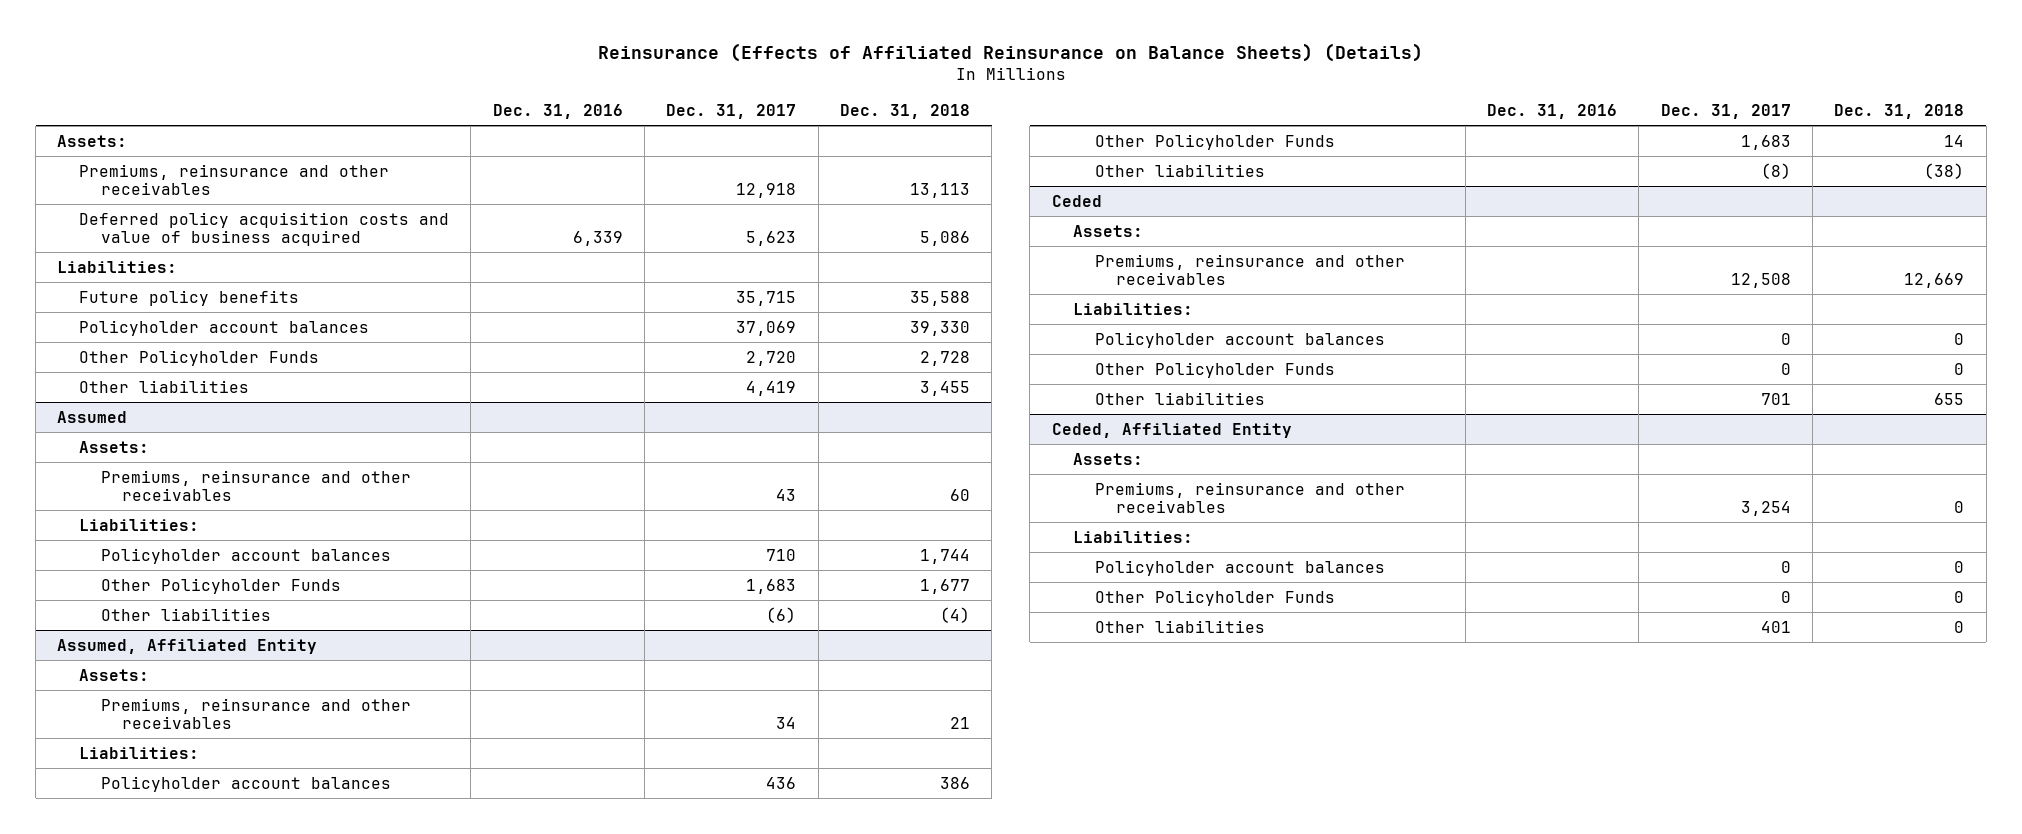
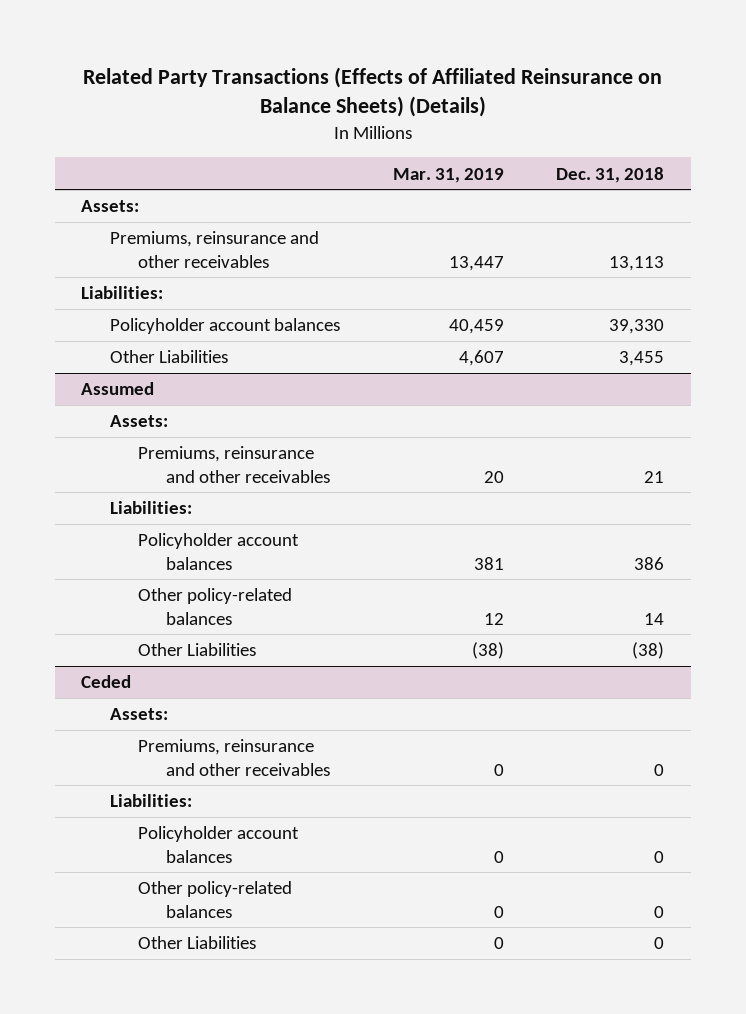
[597,43,1423,63] Reinsurance (Effects of Affiliated Reinsurance on Balance Sheets) (Details) -> [82,66,662,118] Related Party Transactions (Effects of Affiliated Reinsurance on Balance Sheets) (Details)
[492,103,623,119] Dec. 31, 2016 -> none
[666,103,797,119] Dec. 31, 2017 -> none
none -> [392,167,504,183] Mar. 31, 2019
[78,211,449,246] Deferred policy acquisition costs and value of business acquired -> none
[78,289,299,306] Future policy benefits -> none
[78,349,319,366] Other Policyholder Funds -> none
[78,379,249,393] Other liabilities -> [109,350,228,364] Other Liabilities
[100,469,411,501] Premiums, reinsurance and other receivables -> none
[78,518,199,531] Liabilities: -> none
[100,547,391,564] Policyholder account balances -> none
[100,577,341,594] Other Policyholder Funds -> none
[100,607,271,621] Other liabilities -> none
[57,638,318,654] Assumed, Affiliated Entity -> none
[78,668,149,681] Assets: -> none
[1094,133,1335,150] Other Policyholder Funds -> none
none -> [137,588,292,625] Other policy-related balances
[1094,163,1265,177] Other liabilities -> [137,643,256,657] Other Liabilities
[1094,253,1405,285] Premiums, reinsurance and other receivables -> none
[1073,302,1194,315] Liabilities: -> none
[1094,331,1385,348] Policyholder account balances -> none
[1094,361,1335,378] Other Policyholder Funds -> none
[1094,391,1265,405] Other liabilities -> none
[1051,422,1292,438] Ceded, Affiliated Entity -> none
[1073,452,1144,465] Assets: -> none
[1094,589,1335,606] Other Policyholder Funds -> none
none -> [137,881,292,918] Other policy-related balances
[1094,619,1265,633] Other liabilities -> [137,936,256,950] Other Liabilities

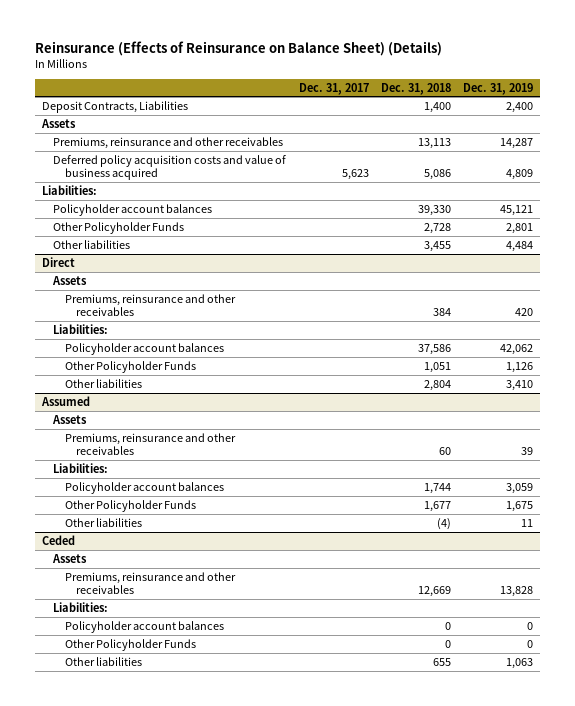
[82,66,662,118] Related Party Transactions (Effects of Affiliated Reinsurance on Balance Sheets) (Details) -> [35,40,443,56] Reinsurance (Effects of Reinsurance on Balance Sheet) (Details)
[392,167,504,183] Mar. 31, 2019 -> none
none -> [298,82,369,95] Dec. 31, 2017
none -> [463,82,534,95] Dec. 31, 2019
none -> [41,100,188,113] Deposit Contracts, Liabilities
[81,200,140,213] Assets: -> [40,118,76,128] Assets
none -> [53,154,287,180] Deferred policy acquisition costs and value of business acquired
none -> [53,221,185,234] Other Policyholder Funds
[109,350,228,364] Other Liabilities -> [53,239,131,249] Other liabilities
none -> [41,256,75,267] Direct
none -> [52,275,88,285] Assets
none -> [64,293,236,316] Premiums, reinsurance and other receivables
none -> [53,323,109,334] Liabilities:
none -> [64,342,224,355] Policyholder account balances
none -> [64,360,196,373] Other Policyholder Funds
none -> [64,378,142,388] Other liabilities
[109,415,168,428] Assets: -> [52,414,88,424] Assets
[644,470,665,483] 21 -> [438,446,451,455] 60
[137,588,292,625] Other policy-related balances -> none
[634,556,665,570] 386 -> [423,482,451,494] 1,744
none -> [64,499,196,512] Other Policyholder Funds
[137,643,256,657] Other Liabilities -> [64,517,142,527] Other liabilities
[632,642,665,660] (38) -> [436,517,451,530] (4)
[109,708,168,721] Assets: -> [52,553,88,563] Assets
[654,763,665,776] 0 -> [417,585,451,597] 12,669
[137,881,292,918] Other policy-related balances -> none
none -> [64,638,196,651] Other Policyholder Funds
[137,936,256,950] Other Liabilities -> [64,656,142,666] Other liabilities
[654,937,665,950] 0 -> [432,657,451,666] 655

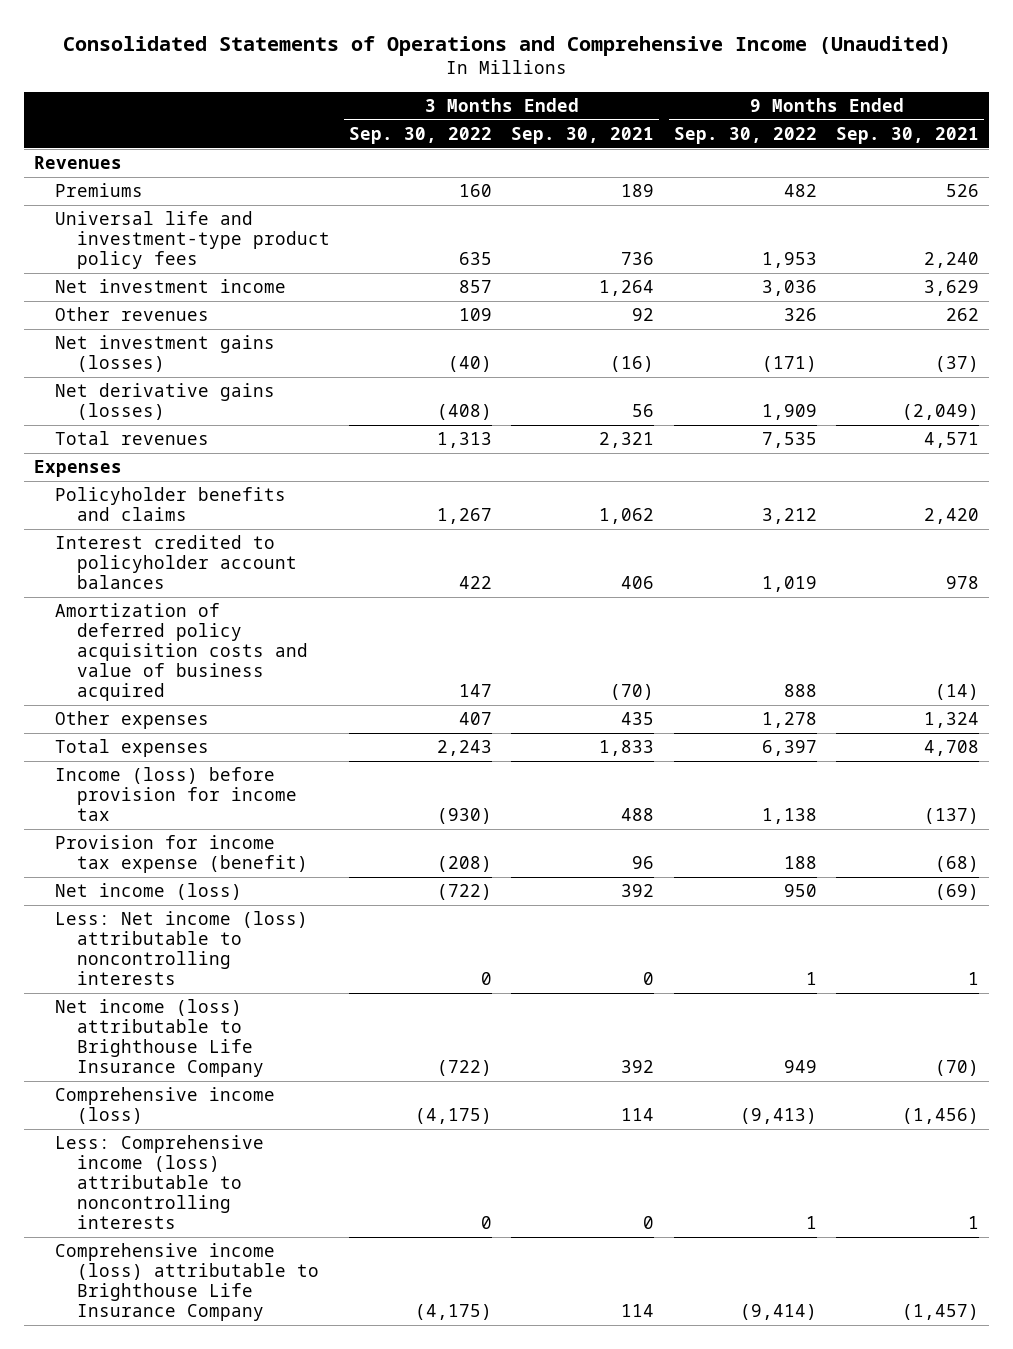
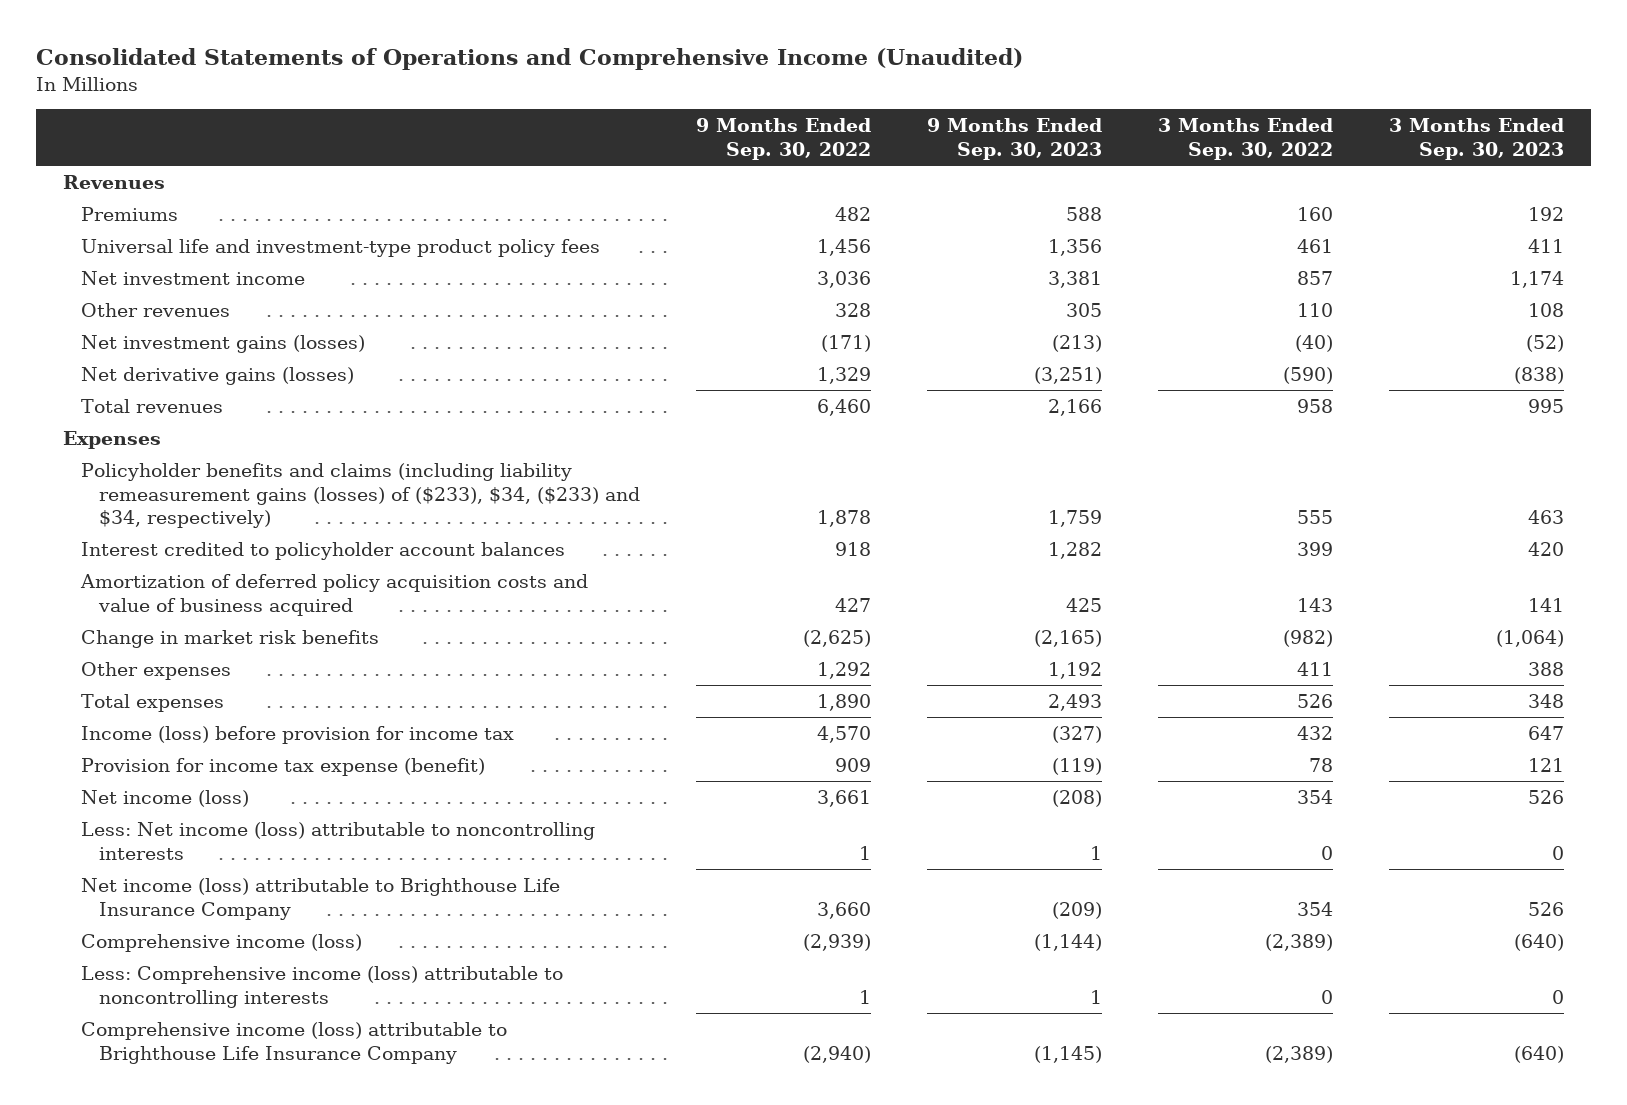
[511,126,655,144] Sep. 30, 2021 -> none
[836,126,980,144] Sep. 30, 2021 -> none
none -> [927,118,1103,160] 9 Months Ended Sep. 30, 2023
none -> [1388,118,1564,160] 3 Months Ended Sep. 30, 2023
[458,252,492,266] 635 -> [1296,238,1333,253] 461
[761,252,817,269] 1,953 -> [817,238,872,256] 1,456
[458,308,492,322] 109 -> [1296,302,1333,317] 110
[783,308,817,322] 326 -> [835,302,872,317] 328
[436,404,492,421] (408) -> [1282,366,1333,384] (590)
[761,404,817,421] 1,909 -> [817,366,872,384] 1,329
[436,432,492,449] 1,313 -> [1296,398,1333,413] 958
[761,432,817,449] 7,535 -> [817,398,872,416] 6,460
[55,487,287,522] Policyholder benefits and claims -> [81,462,641,529] Policyholder benefits and claims (including liability remeasurement gains (losses) of ($233), $34, ($233) and $34, respectively)
[436,508,492,525] 1,267 -> [1296,510,1333,525] 555
[761,508,817,525] 3,212 -> [817,510,872,528] 1,878
[458,576,492,590] 422 -> [1296,541,1333,556] 399
[761,576,817,593] 1,019 -> [835,541,872,556] 918
[458,684,492,698] 147 -> [1296,597,1333,612] 143
[783,684,817,698] 888 -> [835,597,872,612] 427
none -> [81,629,380,648] Change in market risk benefits
[458,712,492,726] 407 -> [1296,661,1333,676] 411
[761,712,817,729] 1,278 -> [817,661,872,679] 1,292
[436,740,492,757] 2,243 -> [1296,693,1333,708] 526
[761,740,817,757] 6,397 -> [817,693,872,711] 1,890
[436,808,492,825] (930) -> [1296,725,1333,740] 432
[761,808,817,825] 1,138 -> [817,725,872,743] 4,570
[436,856,492,873] (208) -> [1308,757,1333,772] 78
[783,856,817,870] 188 -> [835,757,872,772] 909
[436,884,492,901] (722) -> [1296,789,1333,804] 354
[783,884,817,898] 950 -> [817,789,872,807] 3,661
[436,1060,492,1077] (722) -> [1296,901,1333,916] 354
[783,1060,817,1074] 949 -> [817,901,872,919] 3,660
[414,1108,492,1125] (4,175) -> [1264,933,1333,951] (2,389)
[739,1108,817,1125] (9,413) -> [803,933,872,951] (2,939)
[414,1304,492,1321] (4,175) -> [1264,1045,1333,1063] (2,389)
[739,1304,817,1321] (9,414) -> [803,1045,872,1063] (2,940)

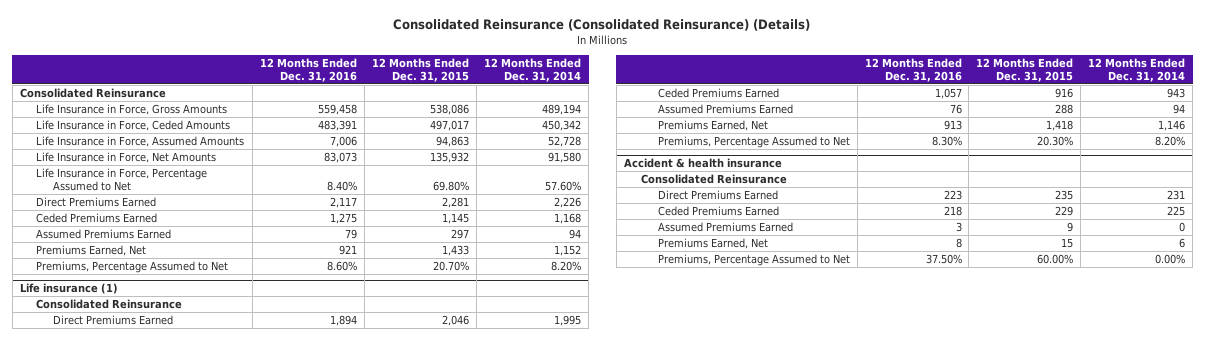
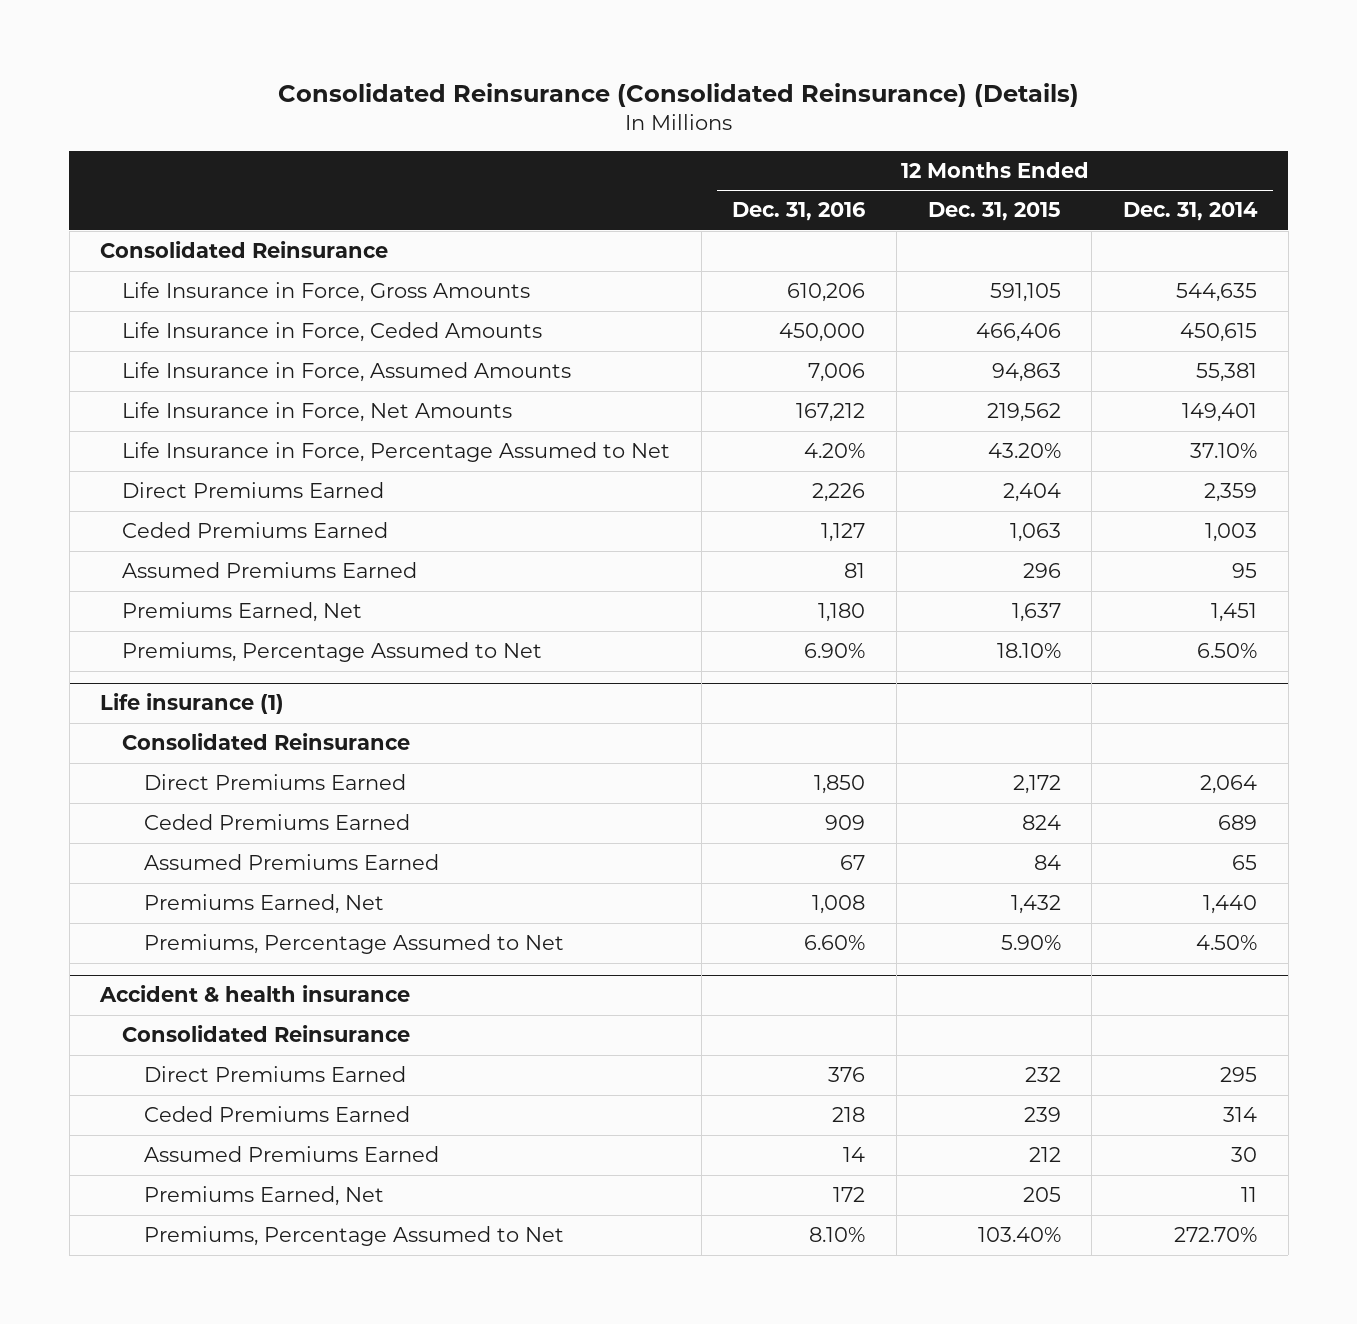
[318,103,358,115] 559,458 -> [787,283,866,303] 610,206
[430,103,470,115] 538,086 -> [989,283,1061,303] 591,105
[542,103,582,115] 489,194 -> [1176,283,1258,303] 544,635
[318,119,358,131] 483,391 -> [779,323,866,343] 450,000
[430,119,470,131] 497,017 -> [975,323,1061,343] 466,406
[542,119,582,131] 450,342 -> [1180,323,1258,343] 450,615
[548,135,582,147] 52,728 -> [1196,363,1258,383] 55,381
[324,151,358,163] 83,073 -> [796,403,866,423] 167,212
[430,151,470,163] 135,932 -> [986,403,1061,423] 219,562
[548,151,582,163] 91,580 -> [1182,403,1258,423] 149,401
[327,180,358,191] 8.40% -> [804,443,866,459] 4.20%
[433,180,470,191] 69.80% -> [987,443,1061,459] 43.20%
[545,180,582,191] 57.60% -> [1190,443,1258,459] 37.10%
[330,196,358,208] 2,117 -> [812,483,866,503] 2,226
[442,196,470,208] 2,281 -> [1002,483,1061,503] 2,404
[554,196,582,208] 2,226 -> [1204,483,1258,503] 2,359
[330,212,358,224] 1,275 -> [821,523,866,543] 1,127
[442,212,470,224] 1,145 -> [1009,523,1061,543] 1,063
[554,212,582,224] 1,168 -> [1205,523,1258,543] 1,003
[345,228,358,239] 79 -> [844,563,866,579] 81
[451,228,470,239] 297 -> [1022,563,1061,579] 296
[569,228,582,239] 94 -> [1232,563,1258,579] 95
[339,244,358,255] 921 -> [818,603,866,623] 1,180
[442,244,470,256] 1,433 -> [1011,603,1061,623] 1,637
[554,244,582,256] 1,152 -> [1211,603,1258,623] 1,451
[327,260,358,271] 8.60% -> [804,643,866,659] 6.90%
[433,260,470,271] 20.70% -> [996,643,1061,659] 18.10%
[551,260,582,271] 8.20% -> [1197,643,1258,659] 6.50%
[330,314,358,326] 1,894 -> [814,775,866,795] 1,850
[442,314,470,326] 2,046 -> [1012,775,1061,795] 2,172
[554,314,582,326] 1,995 -> [1200,775,1258,795] 2,064
[934,87,962,99] 1,057 -> [825,815,866,831] 909
[1055,87,1074,98] 916 -> [1021,815,1061,831] 824
[1167,87,1186,98] 943 -> [1218,815,1258,831] 689
[949,103,962,114] 76 -> [840,855,866,871] 67
[1055,103,1074,114] 288 -> [1033,855,1061,871] 84
[1173,103,1186,114] 94 -> [1232,855,1258,871] 65
[943,119,962,130] 913 -> [812,895,866,915] 1,008
[1046,119,1074,131] 1,418 -> [1010,895,1061,915] 1,432
[1158,119,1186,131] 1,146 -> [1203,895,1258,915] 1,440
[931,135,962,146] 8.30% -> [804,935,866,951] 6.60%
[1037,135,1074,146] 20.30% -> [1000,935,1061,951] 5.90%
[1155,135,1186,146] 8.20% -> [1196,935,1258,951] 4.50%
[943,189,962,200] 223 -> [828,1067,866,1083] 376
[1055,189,1074,200] 235 -> [1024,1067,1061,1083] 232
[1167,189,1186,200] 231 -> [1220,1067,1258,1083] 295
[1055,205,1074,216] 229 -> [1023,1107,1061,1123] 239
[1167,205,1186,216] 225 -> [1223,1107,1258,1123] 314
[955,221,962,232] 3 -> [843,1147,866,1163] 14
[1067,221,1074,232] 9 -> [1028,1147,1061,1163] 212
[1179,221,1186,232] 0 -> [1231,1147,1258,1163] 30
[955,237,962,248] 8 -> [833,1187,866,1203] 172
[1061,237,1074,248] 15 -> [1022,1187,1061,1203] 205
[1179,237,1186,248] 6 -> [1241,1187,1258,1203] 11
[925,253,962,264] 37.50% -> [809,1227,866,1243] 8.10%
[1037,253,1074,264] 60.00% -> [977,1227,1061,1243] 103.40%
[1155,253,1186,264] 0.00% -> [1174,1227,1258,1243] 272.70%

